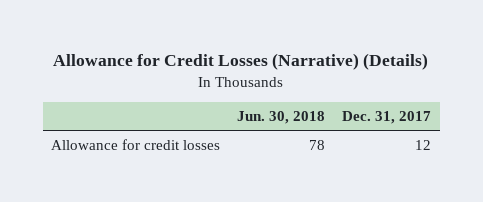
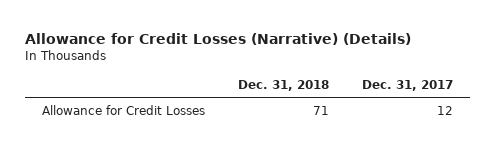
[237,110,326,124] Jun. 30, 2018 -> none
none -> [238,80,330,92] Dec. 31, 2018
[51,139,221,151] Allowance for credit losses -> [41,104,205,115] Allowance for Credit Losses

